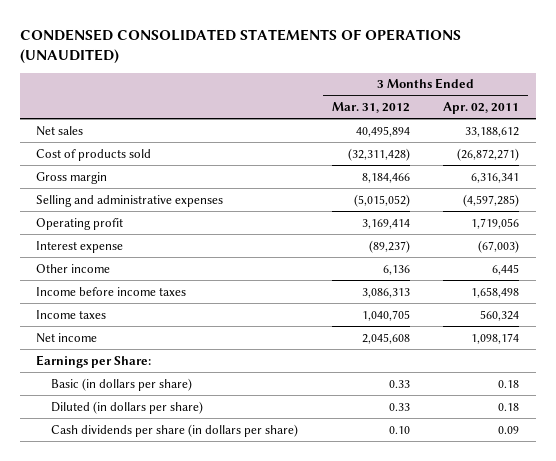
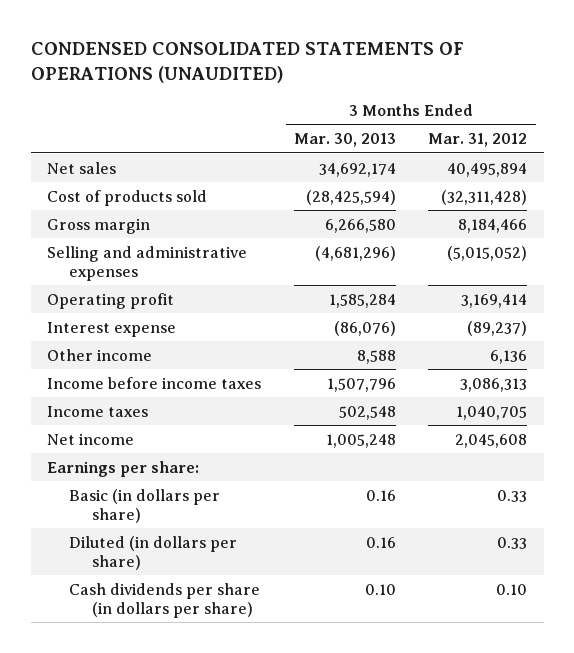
[443,102,520,115] Apr. 02, 2011 -> none
none -> [293,133,396,148] Mar. 30, 2013
[36,354,152,368] Earnings per Share: -> [46,460,199,477] Earnings per share:

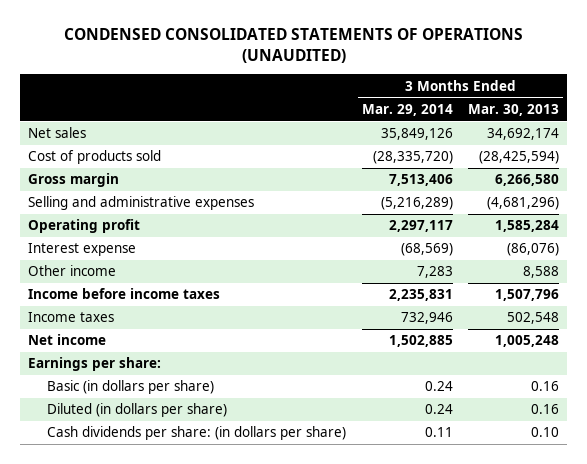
[428,133,528,148] Mar. 31, 2012 -> none
none -> [361,104,453,117] Mar. 29, 2014
[69,582,261,618] Cash dividends per share (in dollars per share) -> [46,426,346,441] Cash dividends per share: (in dollars per share)

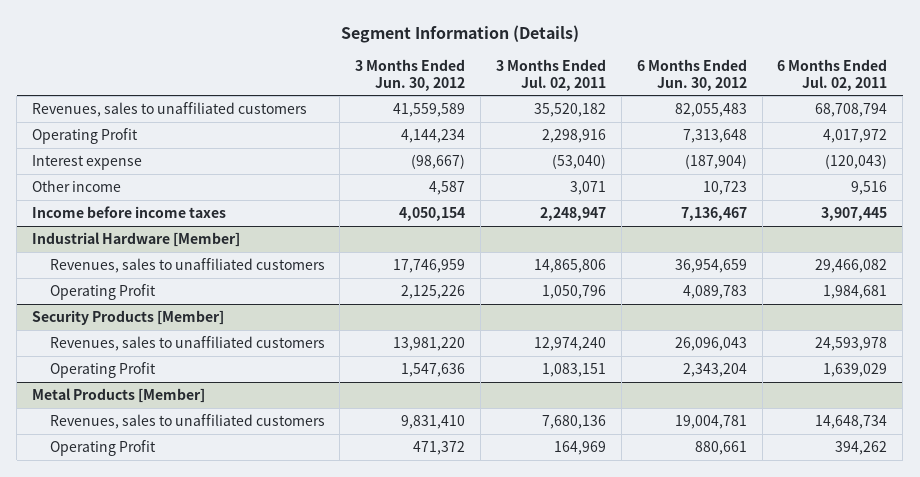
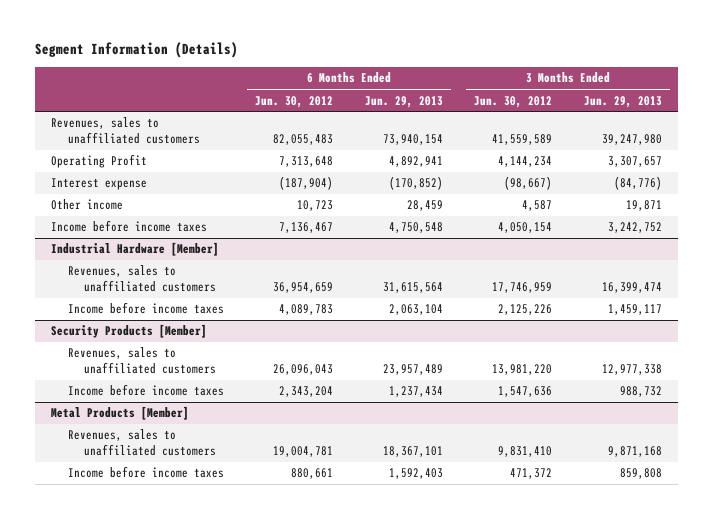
[495,58,606,91] 3 Months Ended Jul. 02, 2011 -> none
[777,58,888,91] 6 Months Ended Jul. 02, 2011 -> none
none -> [364,95,443,108] Jun. 29, 2013
none -> [583,95,662,108] Jun. 29, 2013
[49,283,156,300] Operating Profit -> [67,302,224,315] Income before income taxes
[49,361,156,378] Operating Profit -> [67,384,224,397] Income before income taxes
[49,439,156,456] Operating Profit -> [67,466,224,479] Income before income taxes

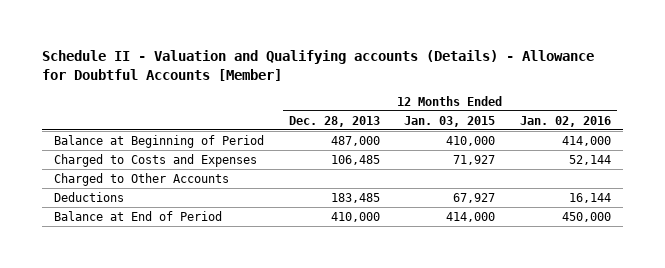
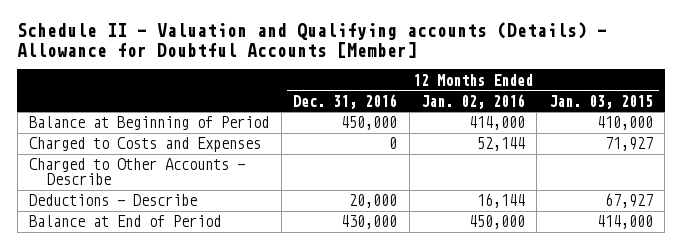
[288,115,380,127] Dec. 28, 2013 -> none
none -> [293,93,398,109] Dec. 31, 2016
[54,172,230,186] Charged to Other Accounts -> [29,158,246,186] Charged to Other Accounts - Describe
[54,191,125,202] Deductions -> [29,194,198,207] Deductions - Describe

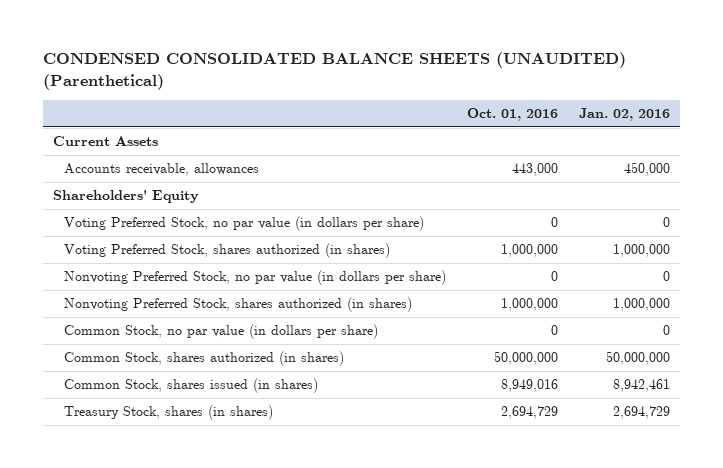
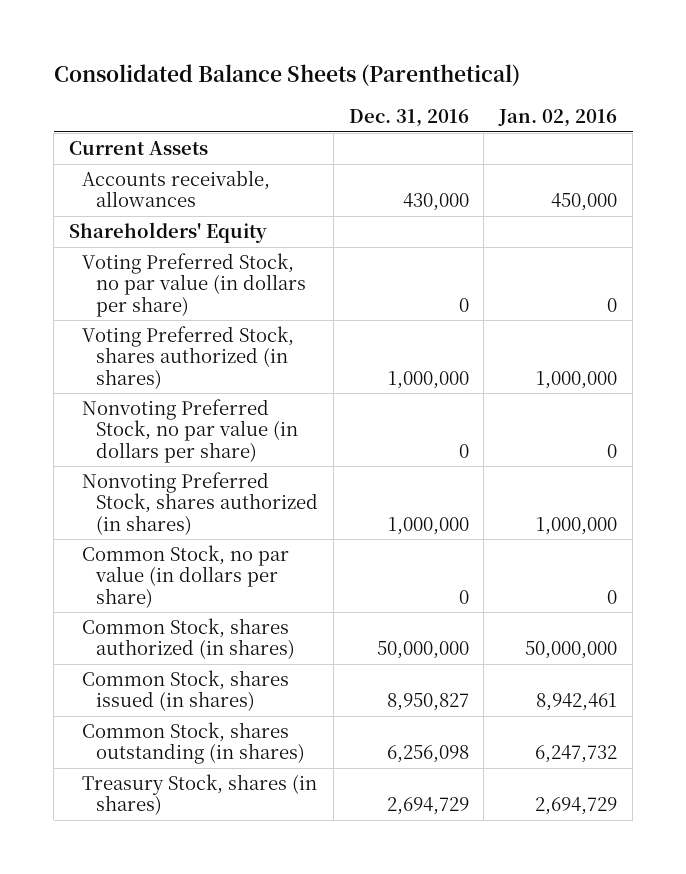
[42,52,626,91] CONDENSED CONSOLIDATED BALANCE SHEETS (UNAUDITED) (Parenthetical) -> [53,64,520,87] Consolidated Balance Sheets (Parenthetical)
[467,108,559,122] Oct. 01, 2016 -> none
none -> [348,108,469,127] Dec. 31, 2016
none -> [82,722,305,765] Common Stock, shares outstanding (in shares)

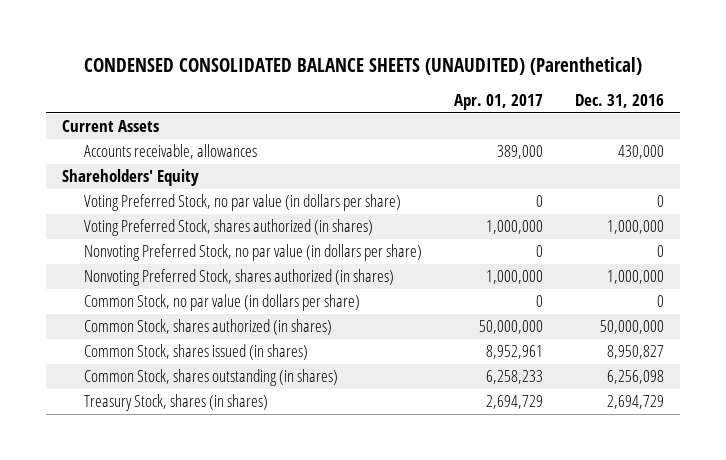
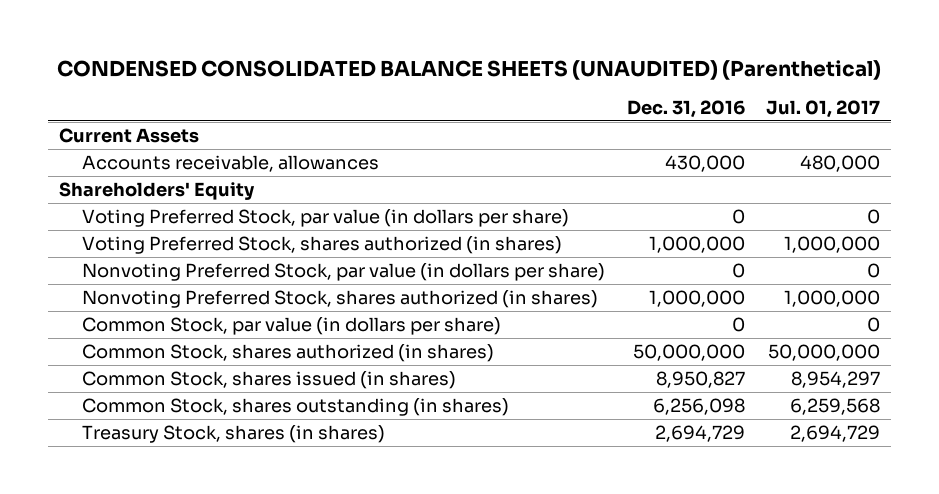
[454,94,544,111] Apr. 01, 2017 -> none
none -> [765,99,880,118] Jul. 01, 2017
[84,194,402,212] Voting Preferred Stock, no par value (in dollars per share) -> [82,208,570,227] Voting Preferred Stock, par value (in dollars per share)
[84,244,423,262] Nonvoting Preferred Stock, no par value (in dollars per share) -> [82,262,606,281] Nonvoting Preferred Stock, par value (in dollars per share)
[84,294,361,312] Common Stock, no par value (in dollars per share) -> [82,316,502,335] Common Stock, par value (in dollars per share)

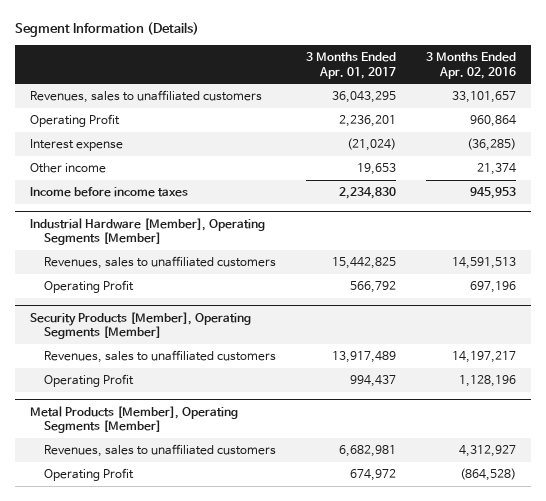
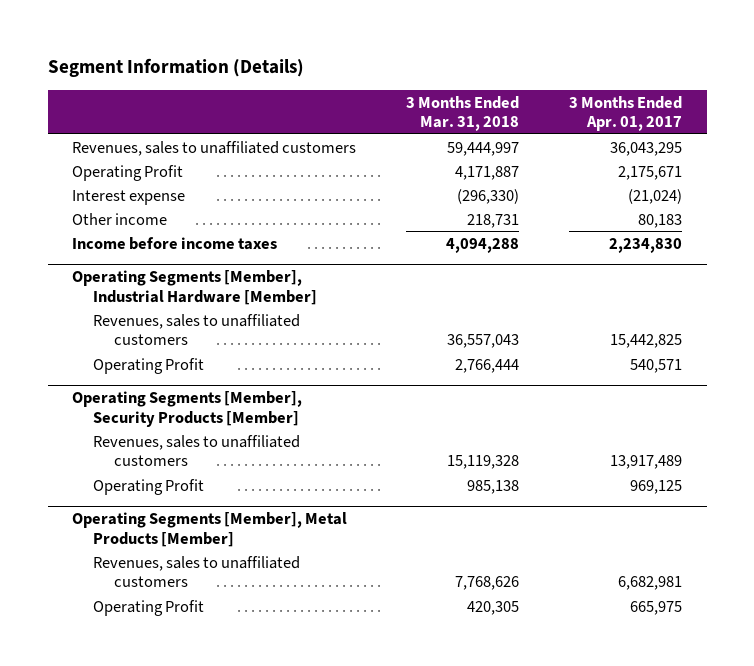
[425,51,516,79] 3 Months Ended Apr. 02, 2016 -> none
none -> [406,95,520,132] 3 Months Ended Mar. 31, 2018
[338,115,396,128] 2,236,201 -> [617,165,682,180] 2,175,671
[356,163,396,176] 19,653 -> [637,213,682,228] 80,183
[30,217,266,246] Industrial Hardware [Member], Operating Segments [Member] -> [72,270,318,305] Operating Segments [Member], Industrial Hardware [Member]
[349,281,396,294] 566,792 -> [629,358,682,373] 540,571
[30,311,252,340] Security Products [Member], Operating Segments [Member] -> [72,391,303,427] Operating Segments [Member], Security Products [Member]
[349,375,396,388] 994,437 -> [629,479,682,494] 969,125
[30,405,239,434] Metal Products [Member], Operating Segments [Member] -> [72,512,348,547] Operating Segments [Member], Metal Products [Member]
[349,469,396,482] 674,972 -> [629,600,682,615] 665,975

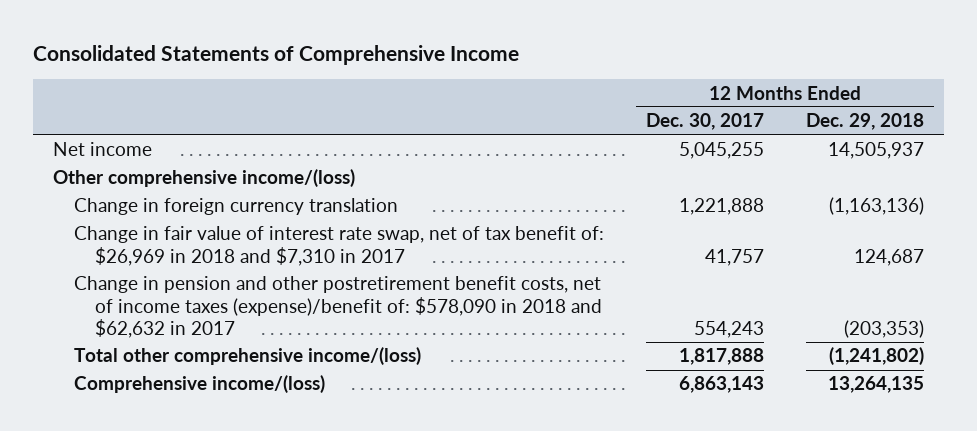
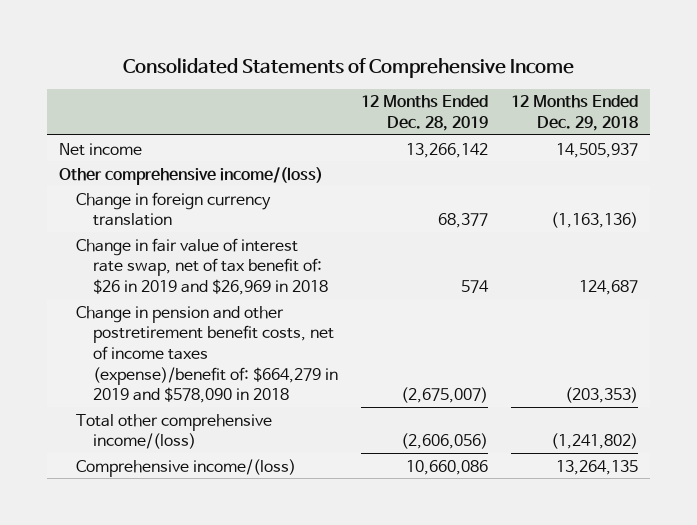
[645,113,764,131] Dec. 30, 2017 -> none
none -> [361,95,489,131] 12 Months Ended Dec. 28, 2019
[74,226,605,266] Change in fair value of interest rate swap, net of tax benefit of: $26,969 in 2018 and $7,310 in 2017 -> [75,237,328,295] Change in fair value of interest rate swap, net of tax benefit of: $26 in 2019 and $26,969 in 2018
[74,276,603,338] Change in pension and other postretirement benefit costs, net of income taxes (expense)/benefit of: $578,090 in 2018 and $62,632 in 2017 -> [75,305,338,404] Change in pension and other postretirement benefit costs, net of income taxes (expense)/benefit of: $664,279 in 2019 and $578,090 in 2018

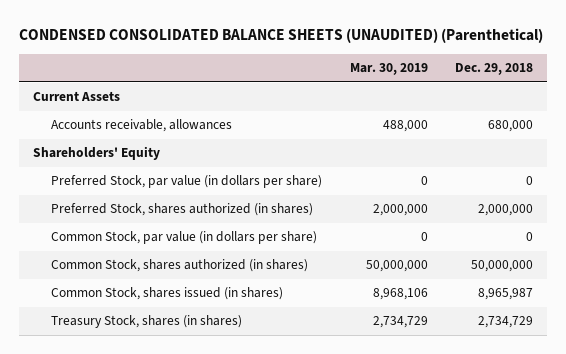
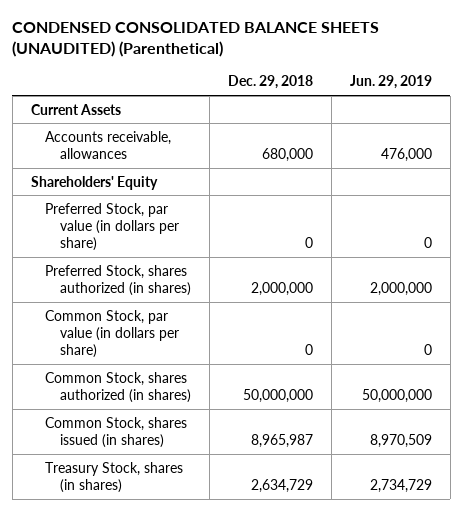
[349,63,428,76] Mar. 30, 2019 -> none
none -> [349,75,432,90] Jun. 29, 2019
[477,316,533,329] 2,734,729 -> [250,478,313,493] 2,634,729

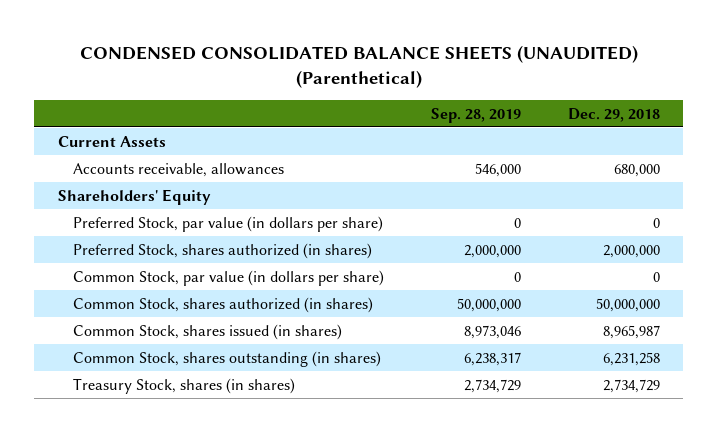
[349,75,432,90] Jun. 29, 2019 -> none
none -> [430,107,521,123] Sep. 28, 2019
none -> [72,350,381,367] Common Stock, shares outstanding (in shares)
[250,478,313,493] 2,634,729 -> [602,378,660,393] 2,734,729

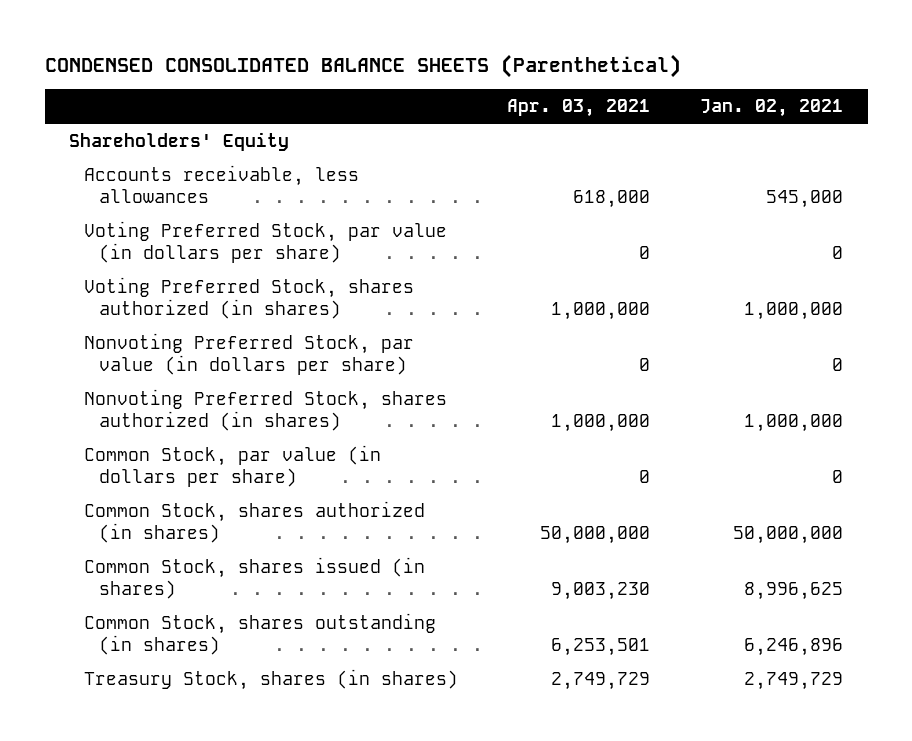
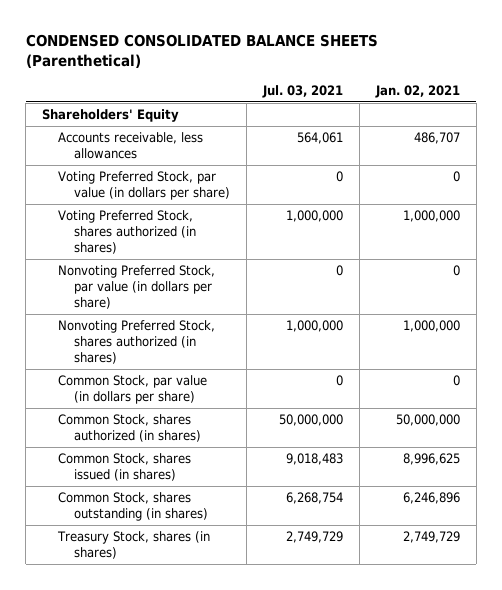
[507,99,651,118] Apr. 03, 2021 -> none
none -> [262,85,344,99] Jul. 03, 2021
[765,189,843,208] 545,000 -> [413,131,460,144] 486,707

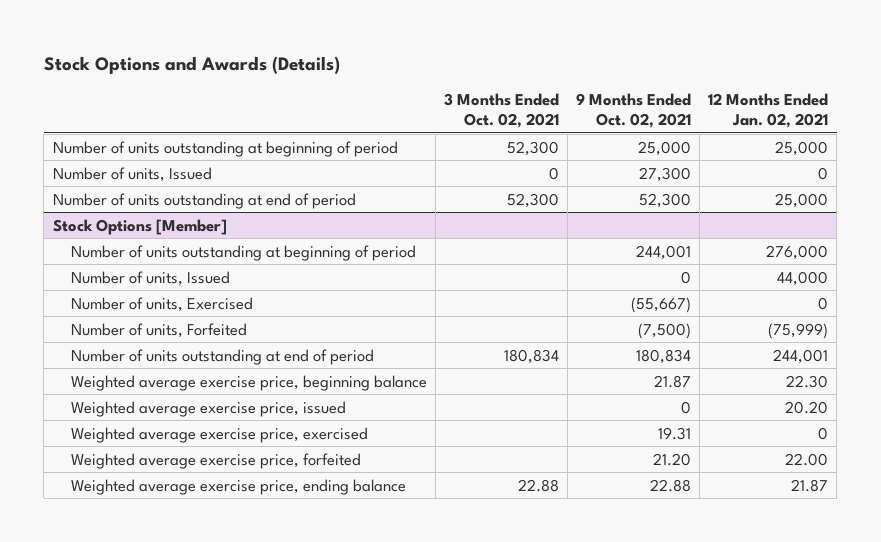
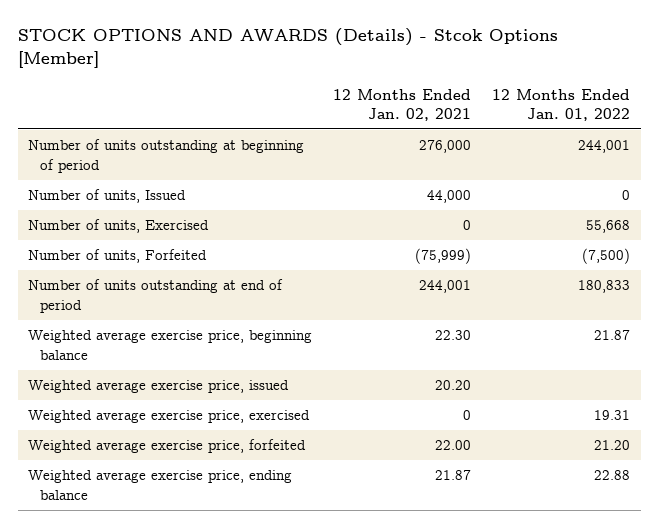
[43,55,340,74] Stock Options and Awards (Details) -> [17,28,558,69] STOCK OPTIONS AND AWARDS (Details) - Stcok Options [Member]
[443,93,559,128] 3 Months Ended Oct. 02, 2021 -> none
[576,93,692,128] 9 Months Ended Oct. 02, 2021 -> none
none -> [492,88,631,121] 12 Months Ended Jan. 01, 2022
[52,140,398,157] Number of units outstanding at beginning of period -> none
[52,166,212,182] Number of units, Issued -> none
[52,192,356,209] Number of units outstanding at end of period -> none
[52,218,227,235] Stock Options [Member] -> none

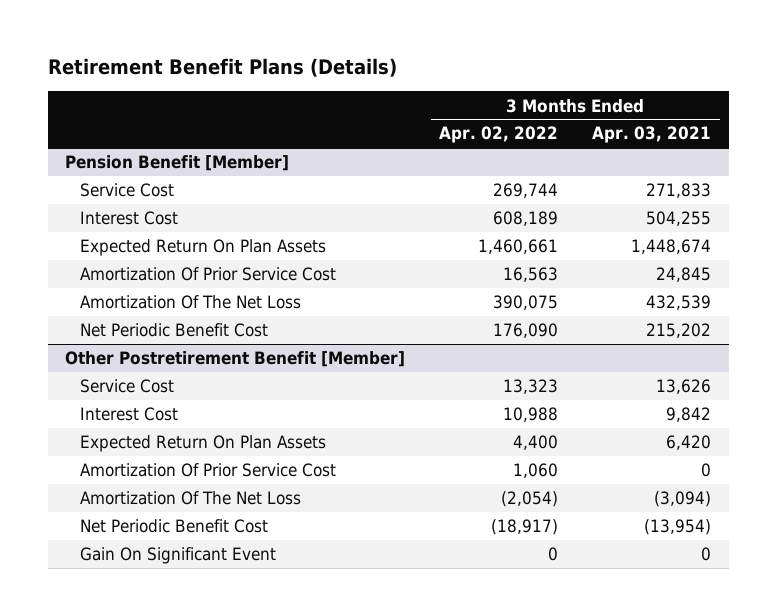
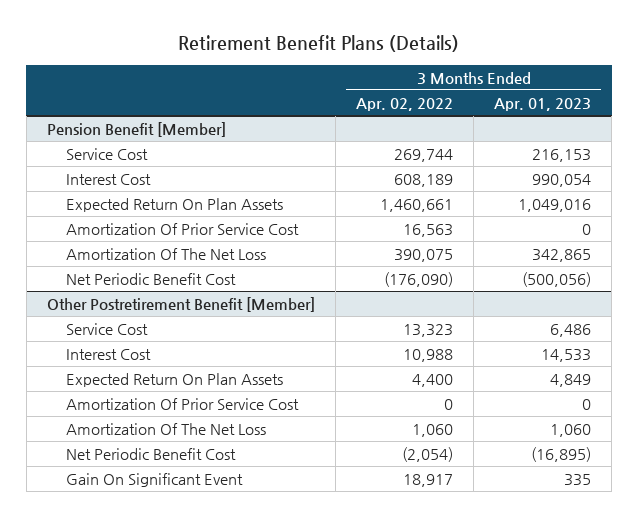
[592,126,712,144] Apr. 03, 2021 -> none
none -> [494,97,592,111] Apr. 01, 2023
[493,323,559,339] 176,090 -> [383,271,453,287] (176,090)
[513,463,559,479] 1,060 -> [443,398,453,410] 0
[501,491,559,508] (2,054) -> [411,423,453,437] 1,060
[491,519,559,536] (18,917) -> [401,446,453,462] (2,054)
[548,547,559,562] 0 -> [402,473,453,487] 18,917

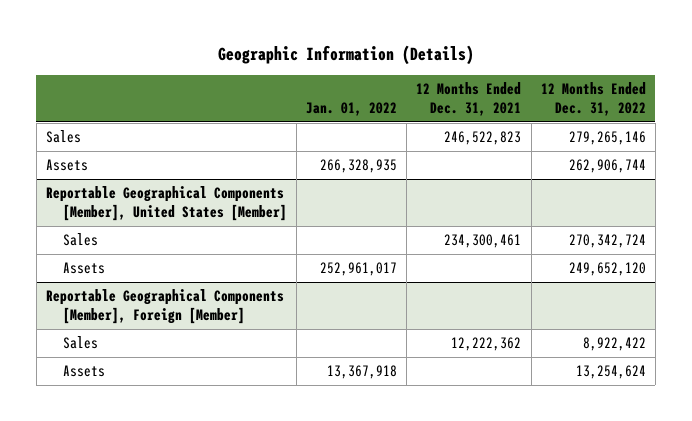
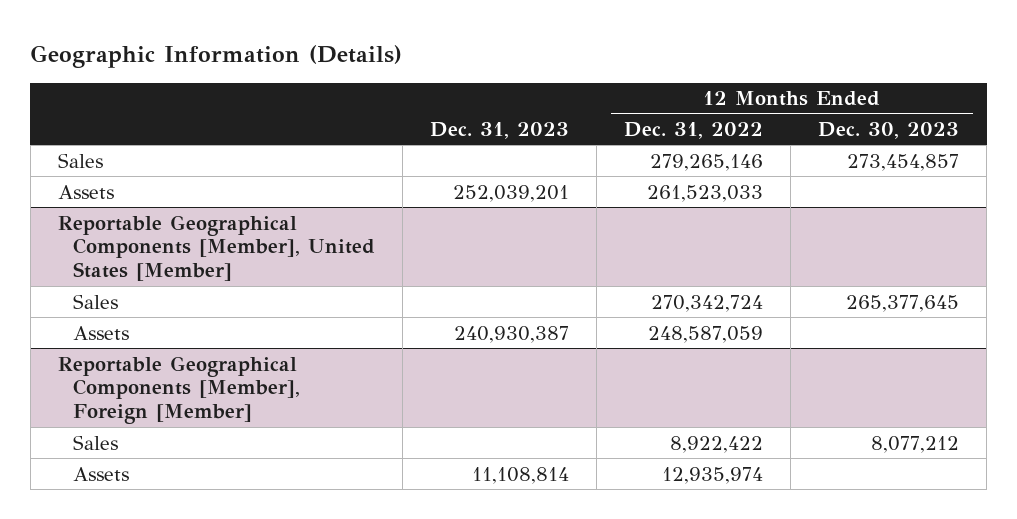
[306,102,398,117] Jan. 01, 2022 -> none
[416,82,522,117] 12 Months Ended Dec. 31, 2021 -> none
none -> [430,121,570,139] Dec. 31, 2023
none -> [818,121,960,139] Dec. 30, 2023
[568,159,646,174] 262,906,744 -> [647,184,764,202] 261,523,033
[568,262,646,277] 249,652,120 -> [648,325,764,343] 248,587,059
[575,365,646,380] 13,254,624 -> [662,466,764,484] 12,935,974

